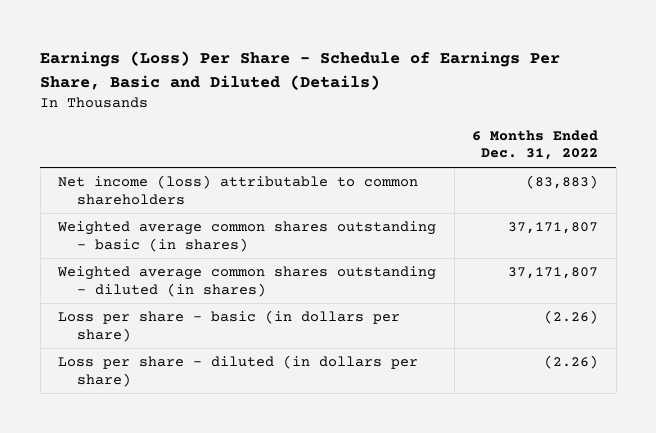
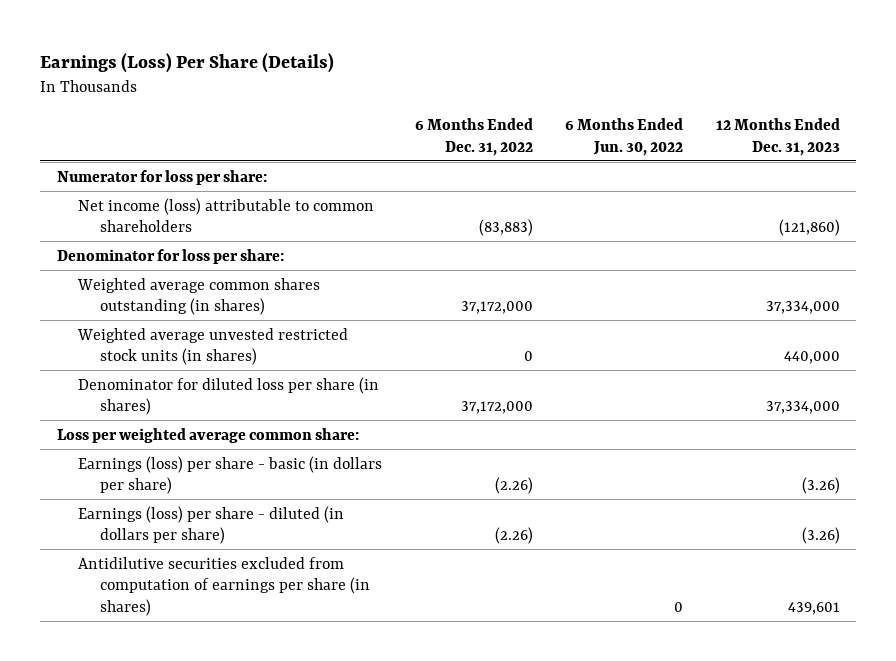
[40,51,561,90] Earnings (Loss) Per Share - Schedule of Earnings Per Share, Basic and Diluted (Details) -> [40,53,335,74] Earnings (Loss) Per Share (Details)
none -> [565,117,684,156] 6 Months Ended Jun. 30, 2022
none -> [715,117,840,156] 12 Months Ended Dec. 31, 2023
none -> [56,169,267,185] Numerator for loss per share:
none -> [56,248,284,264] Denominator for loss per share:
[57,221,437,252] Weighted average common shares outstanding - basic (in shares) -> [77,277,321,316] Weighted average common shares outstanding (in shares)
[508,222,599,235] 37,171,807 -> [460,301,533,315] 37,172,000
none -> [77,327,349,366] Weighted average unvested restricted stock units (in shares)
[57,266,437,297] Weighted average common shares outstanding - diluted (in shares) -> [78,376,380,416] Denominator for diluted loss per share (in shares)
[508,267,599,280] 37,171,807 -> [460,401,533,415] 37,172,000
none -> [56,427,359,443] Loss per weighted average common share:
[58,310,401,342] Loss per share - basic (in dollars per share) -> [78,455,383,495] Earnings (loss) per share - basic (in dollars per share)
[58,355,419,387] Loss per share - diluted (in dollars per share) -> [78,505,345,545] Earnings (loss) per share - diluted (in dollars per share)
none -> [78,556,370,616] Antidilutive securities excluded from computation of earnings per share (in shares)

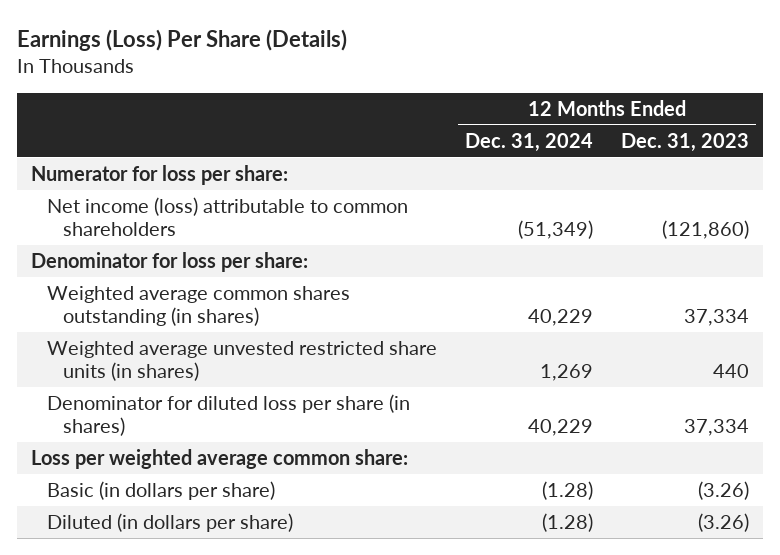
[414,117,533,156] 6 Months Ended Dec. 31, 2022 -> none
[565,117,684,156] 6 Months Ended Jun. 30, 2022 -> none
none -> [464,132,593,152] Dec. 31, 2024
[765,301,840,315] 37,334,000 -> [683,308,749,326] 37,334
[77,327,349,366] Weighted average unvested restricted stock units (in shares) -> [46,341,437,381] Weighted average unvested restricted share units (in shares)
[783,351,840,365] 440,000 -> [712,363,749,378] 440
[765,401,840,415] 37,334,000 -> [683,418,749,436] 37,334
[78,556,370,616] Antidilutive securities excluded from computation of earnings per share (in shares) -> none
[78,455,383,495] Earnings (loss) per share - basic (in dollars per share) -> [46,481,275,501] Basic (in dollars per share)
[78,505,345,545] Earnings (loss) per share - diluted (in dollars per share) -> [46,513,293,533] Diluted (in dollars per share)

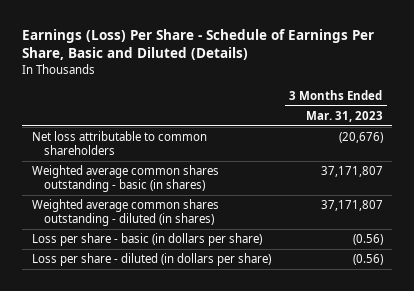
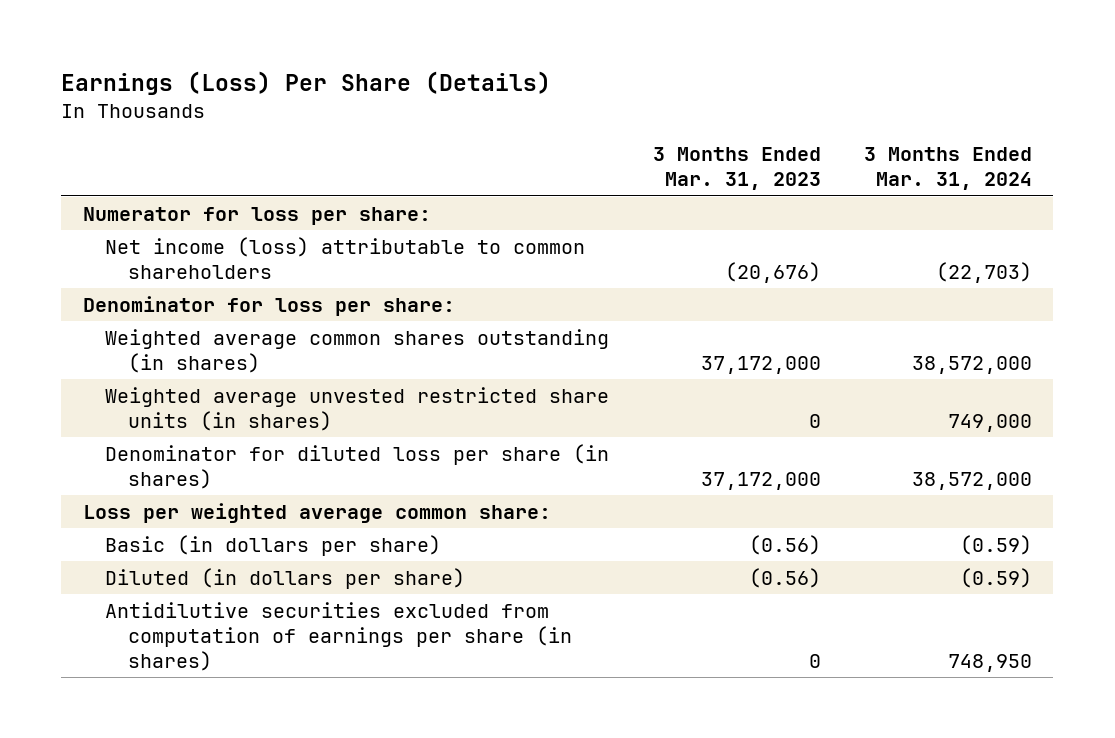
[22,29,375,61] Earnings (Loss) Per Share - Schedule of Earnings Per Share, Basic and Diluted (Details) -> [61,71,552,96] Earnings (Loss) Per Share (Details)
none -> [863,147,1032,191] 3 Months Ended Mar. 31, 2024
none -> [82,206,431,225] Numerator for loss per share:
[31,131,207,156] Net loss attributable to common shareholders -> [105,236,586,279] Net income (loss) attributable to common shareholders
none -> [82,295,455,316] Denominator for loss per share:
[31,165,219,193] Weighted average common shares outstanding - basic (in shares) -> [105,328,610,373] Weighted average common shares outstanding (in shares)
[320,166,383,178] 37,171,807 -> [700,355,821,374] 37,172,000
none -> [105,386,610,431] Weighted average unvested restricted share units (in shares)
[31,199,219,227] Weighted average common shares outstanding - diluted (in shares) -> [105,443,610,489] Denominator for diluted loss per share (in shares)
[320,200,383,212] 37,171,807 -> [700,471,821,490] 37,172,000
none -> [82,502,551,523] Loss per weighted average common share:
[31,233,262,247] Loss per share - basic (in dollars per share) -> [105,534,442,556] Basic (in dollars per share)
[31,253,271,267] Loss per share - diluted (in dollars per share) -> [105,567,466,589] Diluted (in dollars per share)
none -> [105,601,573,671] Antidilutive securities excluded from computation of earnings per share (in shares)

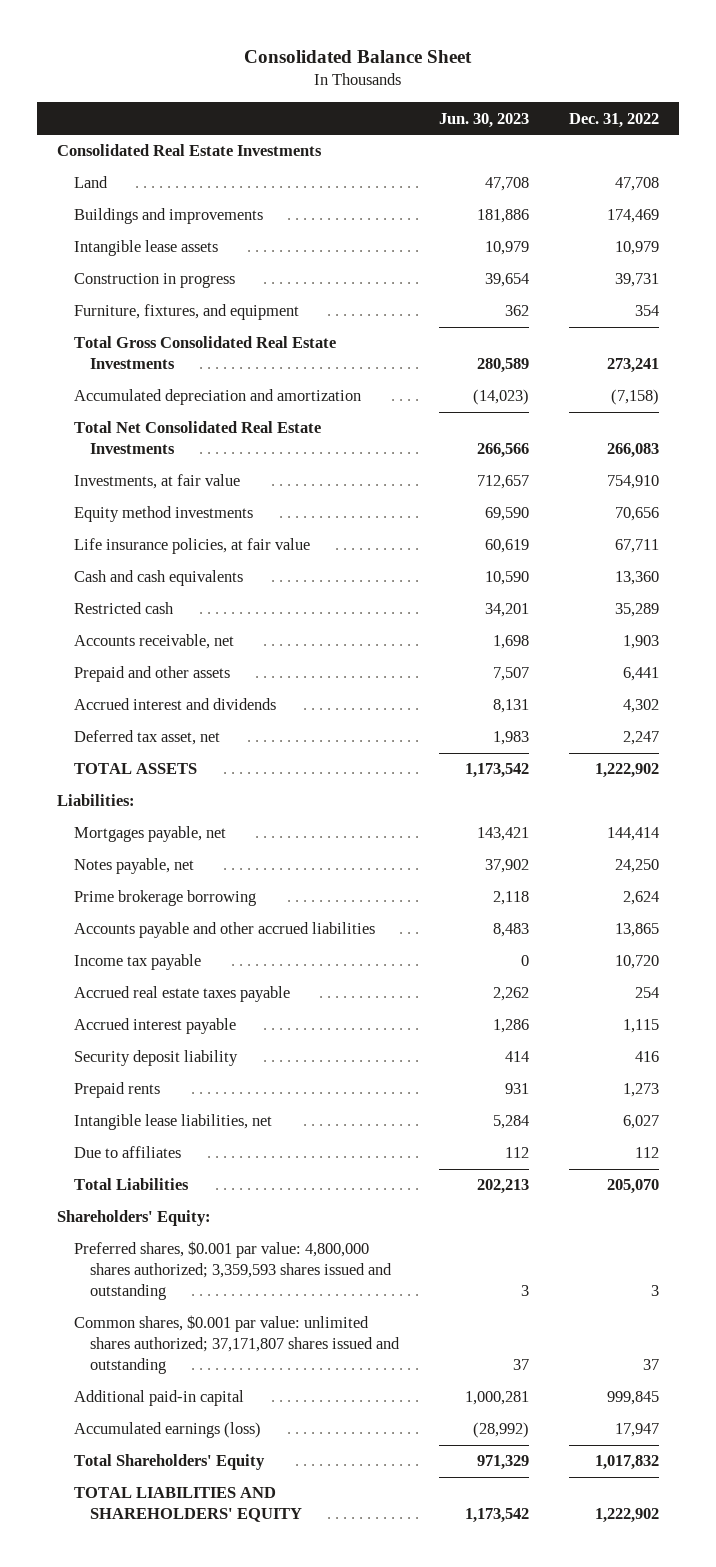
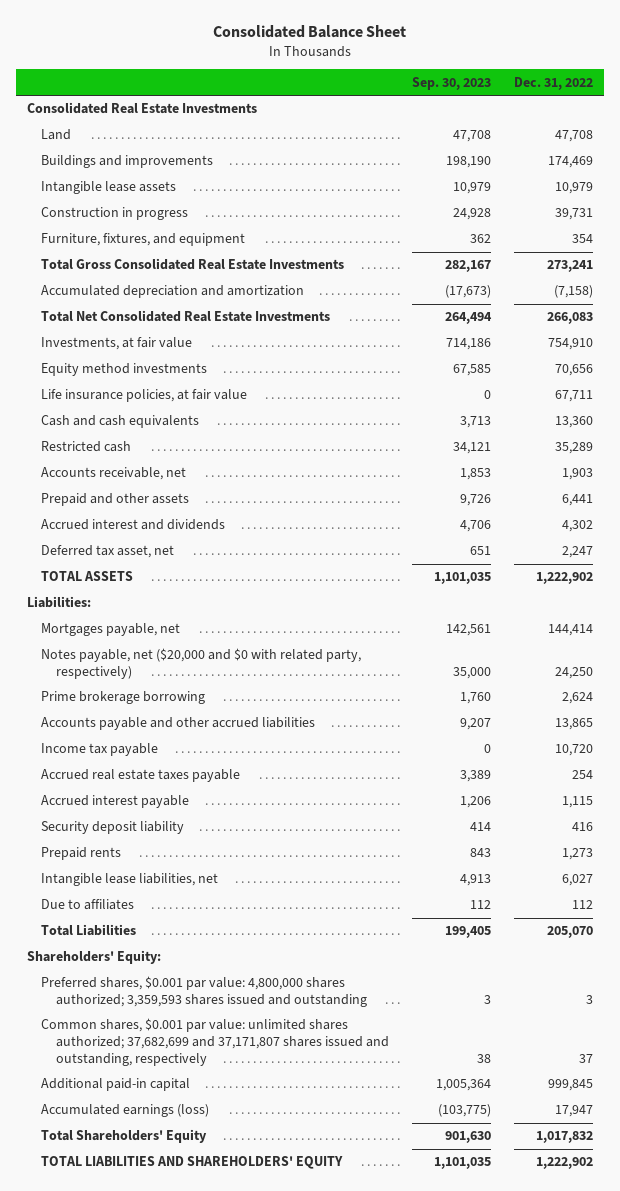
[439,112,530,128] Jun. 30, 2023 -> none
none -> [411,76,491,90] Sep. 30, 2023
[73,858,194,875] Notes payable, net -> [41,648,362,680] Notes payable, net ($20,000 and $0 with related party, respectively)
[73,1315,401,1375] Common shares, $0.001 par value: unlimited shares authorized; 37,171,807 shares issued and outstanding -> [41,1018,389,1066] Common shares, $0.001 par value: unlimited shares authorized; 37,682,699 and 37,171,807 shares issued and outstanding, respectively

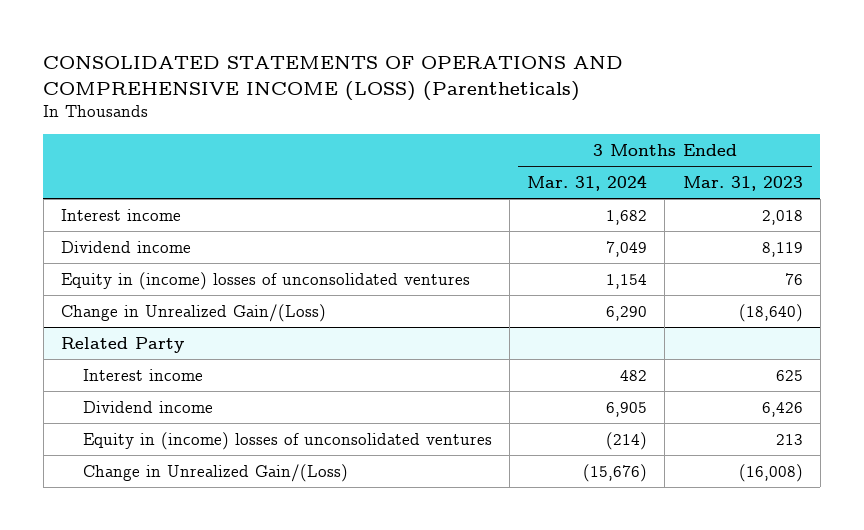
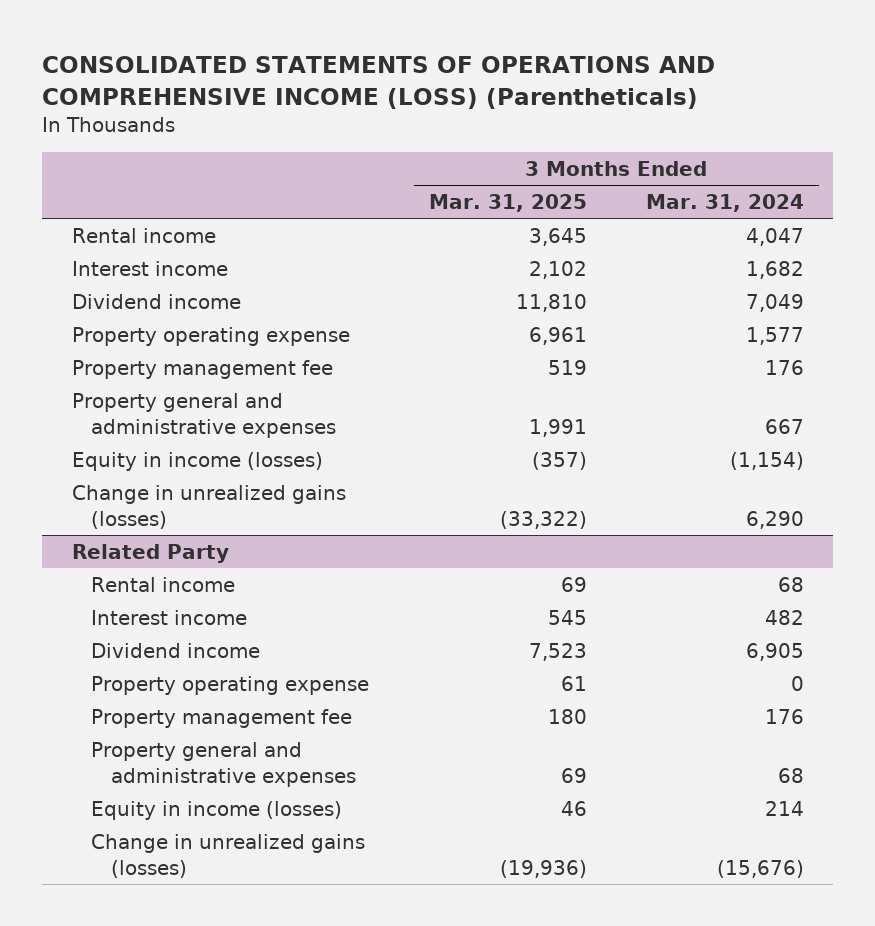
[682,175,803,191] Mar. 31, 2023 -> none
none -> [428,194,587,213] Mar. 31, 2025
none -> [71,227,216,243] Rental income
none -> [71,326,350,346] Property operating expense
none -> [71,359,333,379] Property management fee
none -> [71,392,337,438] Property general and administrative expenses
[61,271,471,290] Equity in (income) losses of unconsolidated ventures -> [71,451,323,471] Equity in income (losses)
[606,273,648,289] 1,154 -> [729,451,804,470] (1,154)
[61,303,327,322] Change in Unrealized Gain/(Loss) -> [71,484,346,529] Change in unrealized gains (losses)
none -> [91,576,236,592] Rental income
none -> [91,675,370,695] Property operating expense
none -> [91,708,353,728] Property management fee
none -> [91,741,357,787] Property general and administrative expenses
[82,431,492,450] Equity in (income) losses of unconsolidated ventures -> [91,800,343,820] Equity in income (losses)
[606,431,648,450] (214) -> [764,800,804,816] 214
[82,463,348,482] Change in Unrealized Gain/(Loss) -> [91,833,366,878] Change in unrealized gains (losses)

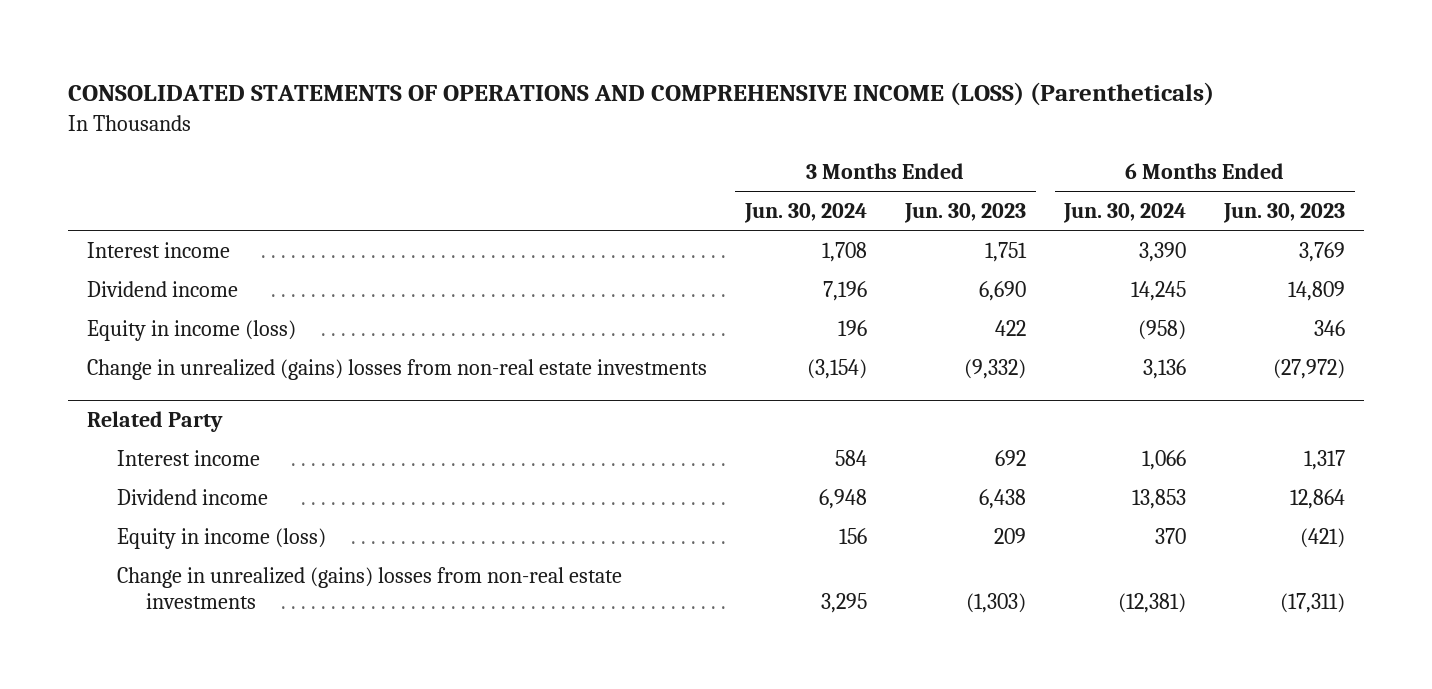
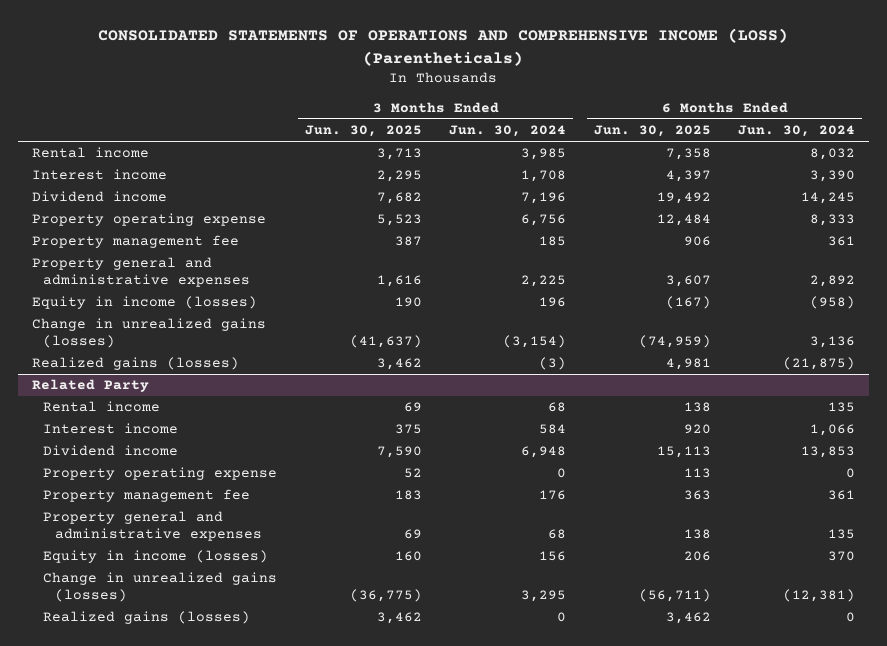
[904,203,1027,224] Jun. 30, 2023 -> none
[1223,203,1346,224] Jun. 30, 2023 -> none
none -> [304,125,422,138] Jun. 30, 2025
none -> [593,125,711,138] Jun. 30, 2025
none -> [31,147,149,159] Rental income
none -> [31,213,266,227] Property operating expense
none -> [31,235,239,249] Property management fee
none -> [31,257,251,288] Property general and administrative expenses
[86,319,296,341] Equity in income (loss) -> [31,296,257,310] Equity in income (losses)
[86,358,707,380] Change in unrealized (gains) losses from non-real estate investments -> [31,318,266,349] Change in unrealized gains (losses)
none -> [31,357,239,371] Realized gains (losses)
none -> [43,401,161,413] Rental income
none -> [43,467,278,481] Property operating expense
none -> [43,489,251,503] Property management fee
none -> [43,511,263,542] Property general and administrative expenses
[116,527,326,549] Equity in income (loss) -> [43,550,269,564] Equity in income (losses)
[116,566,622,609] Change in unrealized (gains) losses from non-real estate investments -> [43,572,278,603] Change in unrealized gains (losses)
none -> [43,611,251,625] Realized gains (losses)

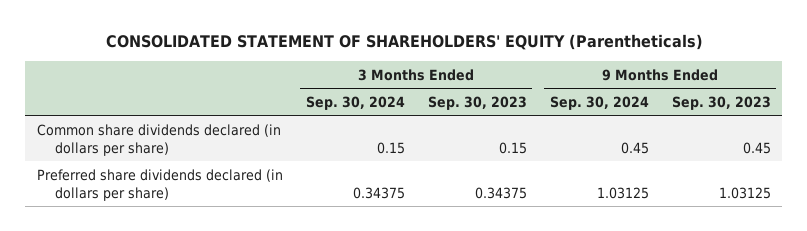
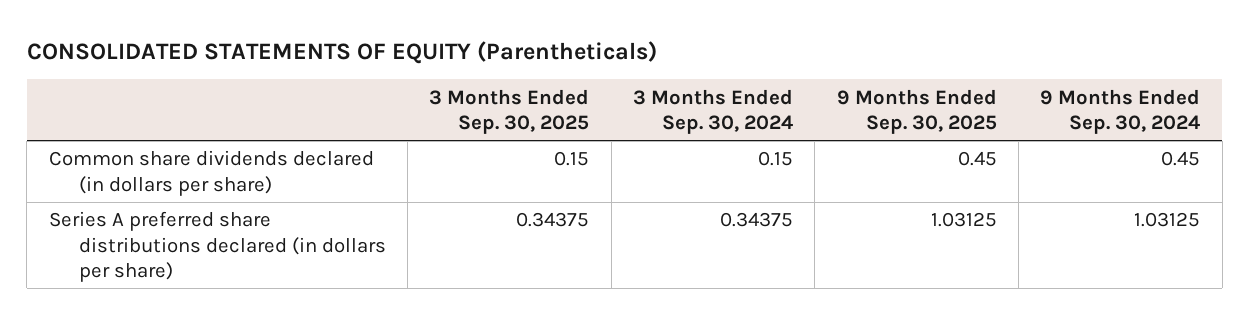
[105,33,703,50] CONSOLIDATED STATEMENT OF SHAREHOLDERS' EQUITY (Parentheticals) -> [26,40,657,64] CONSOLIDATED STATEMENTS OF EQUITY (Parentheticals)
[427,95,527,110] Sep. 30, 2023 -> none
[671,95,771,110] Sep. 30, 2023 -> none
none -> [429,88,590,134] 3 Months Ended Sep. 30, 2025
none -> [836,88,997,134] 9 Months Ended Sep. 30, 2025
[36,168,283,201] Preferred share dividends declared (in dollars per share) -> [48,211,386,282] Series A preferred share distributions declared (in dollars per share)

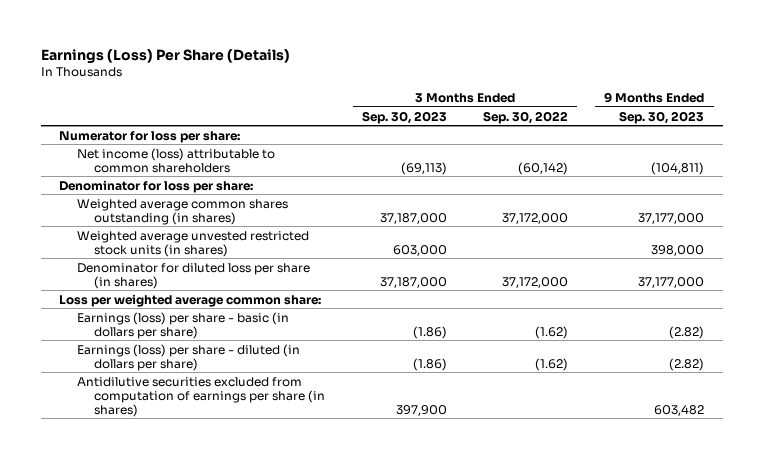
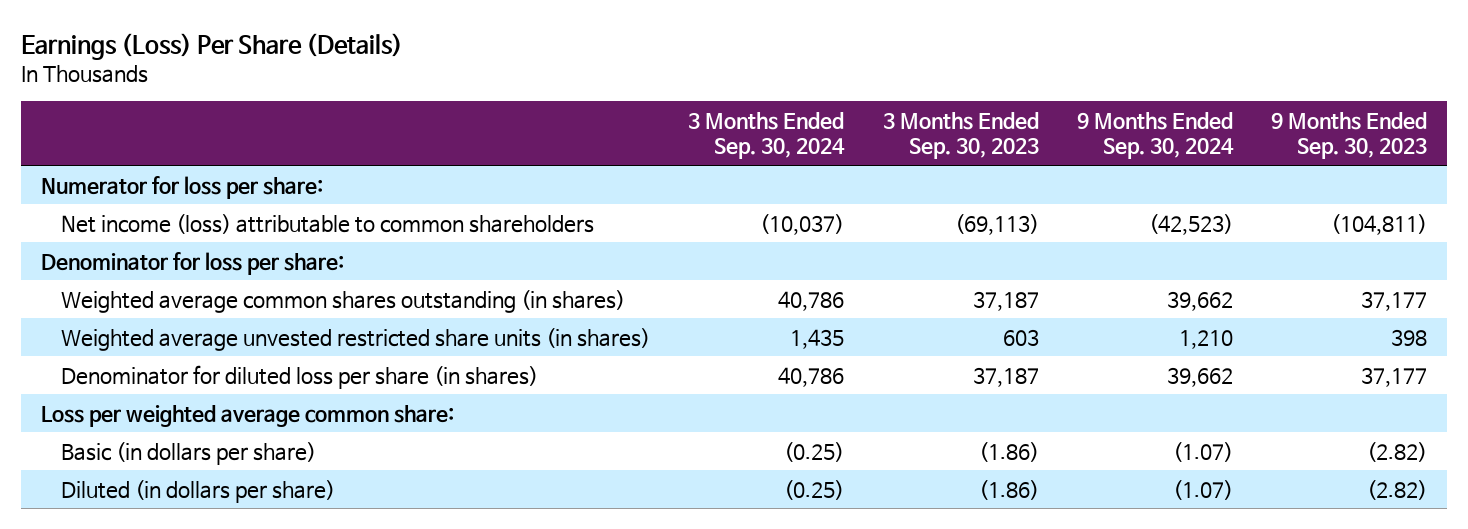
[483,110,569,124] Sep. 30, 2022 -> none
none -> [688,111,846,160] 3 Months Ended Sep. 30, 2024
none -> [1077,111,1235,160] 9 Months Ended Sep. 30, 2024
[379,212,447,224] 37,187,000 -> [972,290,1039,311] 37,187
[638,212,705,224] 37,177,000 -> [1361,290,1428,311] 37,177
[76,230,309,257] Weighted average unvested restricted stock units (in shares) -> [60,327,650,351] Weighted average unvested restricted share units (in shares)
[392,244,447,256] 603,000 -> [1002,328,1039,346] 603
[651,244,705,256] 398,000 -> [1391,328,1428,346] 398
[379,276,447,288] 37,187,000 -> [972,366,1039,387] 37,187
[638,276,705,288] 37,177,000 -> [1361,366,1428,387] 37,177
[76,376,326,417] Antidilutive securities excluded from computation of earnings per share (in shares) -> none
[76,311,289,339] Earnings (loss) per share - basic (in dollars per share) -> [60,441,316,465] Basic (in dollars per share)
[76,343,300,371] Earnings (loss) per share - diluted (in dollars per share) -> [60,479,335,503] Diluted (in dollars per share)

